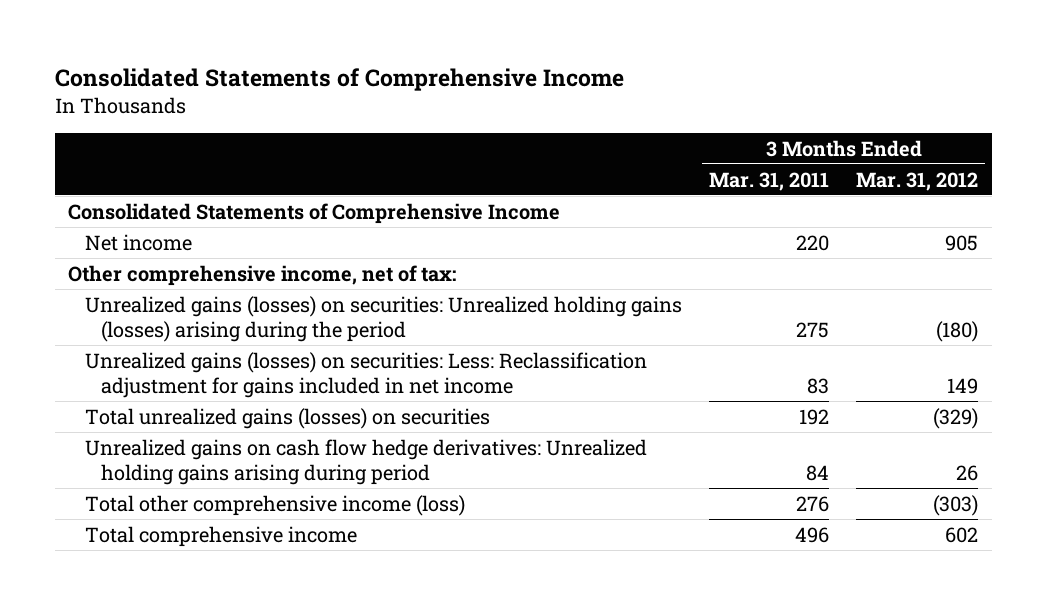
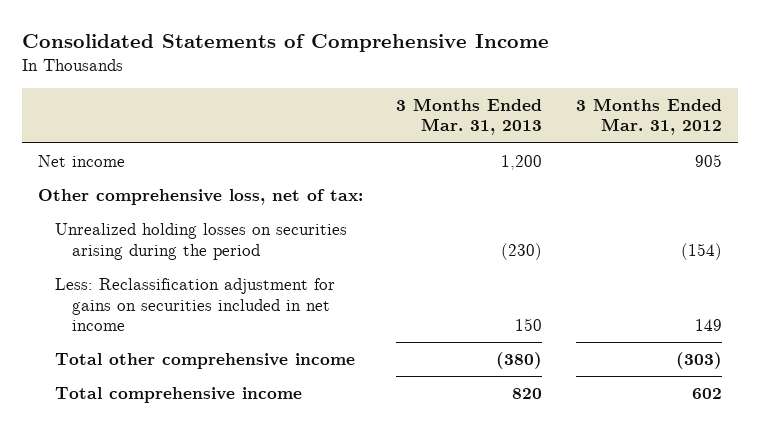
[708,171,829,191] Mar. 31, 2011 -> none
none -> [396,97,543,136] 3 Months Ended Mar. 31, 2013
[68,202,561,224] Consolidated Statements of Comprehensive Income -> none
[84,407,490,429] Total unrealized gains (losses) on securities -> none
[84,438,647,485] Unrealized gains on cash flow hedge derivatives: Unrealized holding gains arising during period -> none
[68,264,457,286] Other comprehensive income, net of tax: -> [38,188,364,205] Other comprehensive loss, net of tax:
[84,295,682,342] Unrealized gains (losses) on securities: Unrealized holding gains (losses) arising during the period -> [55,222,348,260] Unrealized holding losses on securities arising during the period
[936,320,979,342] (180) -> [680,242,722,260] (154)
[84,351,647,398] Unrealized gains (losses) on securities: Less: Reclassification adjustment for gains included in net income -> [55,277,336,332] Less: Reclassification adjustment for gains on securities included in net income
[84,494,465,516] Total other comprehensive income (loss) -> [55,352,356,369] Total other comprehensive income

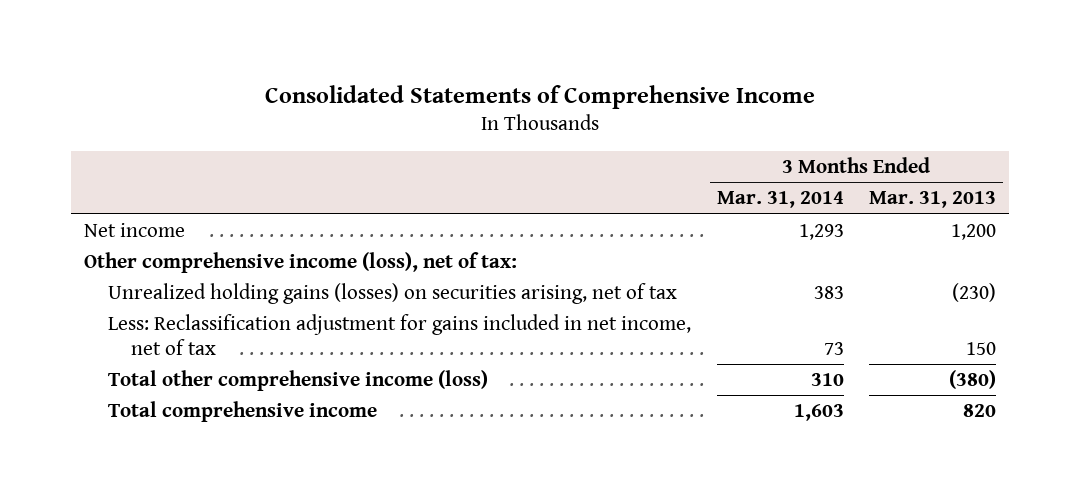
[575,97,722,136] 3 Months Ended Mar. 31, 2012 -> none
none -> [716,191,844,209] Mar. 31, 2014
[38,188,364,205] Other comprehensive loss, net of tax: -> [83,252,517,274] Other comprehensive income (loss), net of tax:
[55,222,348,260] Unrealized holding losses on securities arising during the period -> [107,283,677,305] Unrealized holding gains (losses) on securities arising, net of tax
[55,277,336,332] Less: Reclassification adjustment for gains on securities included in net income -> [107,314,691,355] Less: Reclassification adjustment for gains included in net income, net of tax
[55,352,356,369] Total other comprehensive income -> [107,370,488,392] Total other comprehensive income (loss)

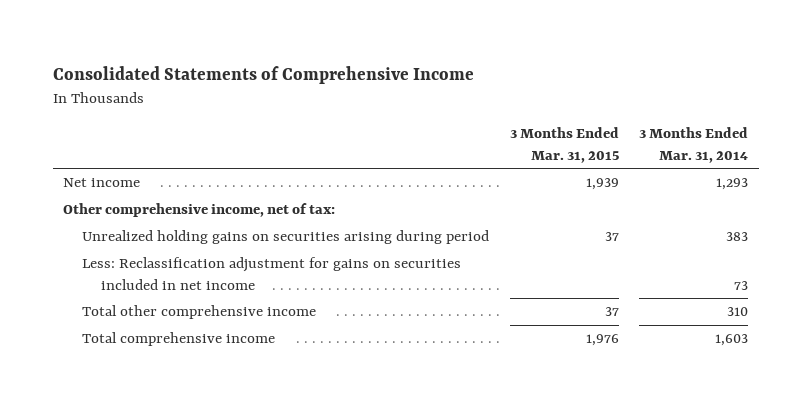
[869,191,997,209] Mar. 31, 2013 -> none
none -> [509,127,619,164] 3 Months Ended Mar. 31, 2015
[83,252,517,274] Other comprehensive income (loss), net of tax: -> [63,203,336,218] Other comprehensive income, net of tax:
[107,283,677,305] Unrealized holding gains (losses) on securities arising, net of tax -> [82,230,490,245] Unrealized holding gains on securities arising during period
[107,314,691,355] Less: Reclassification adjustment for gains included in net income, net of tax -> [82,257,462,290] Less: Reclassification adjustment for gains on securities included in net income
[107,370,488,392] Total other comprehensive income (loss) -> [82,305,317,320] Total other comprehensive income

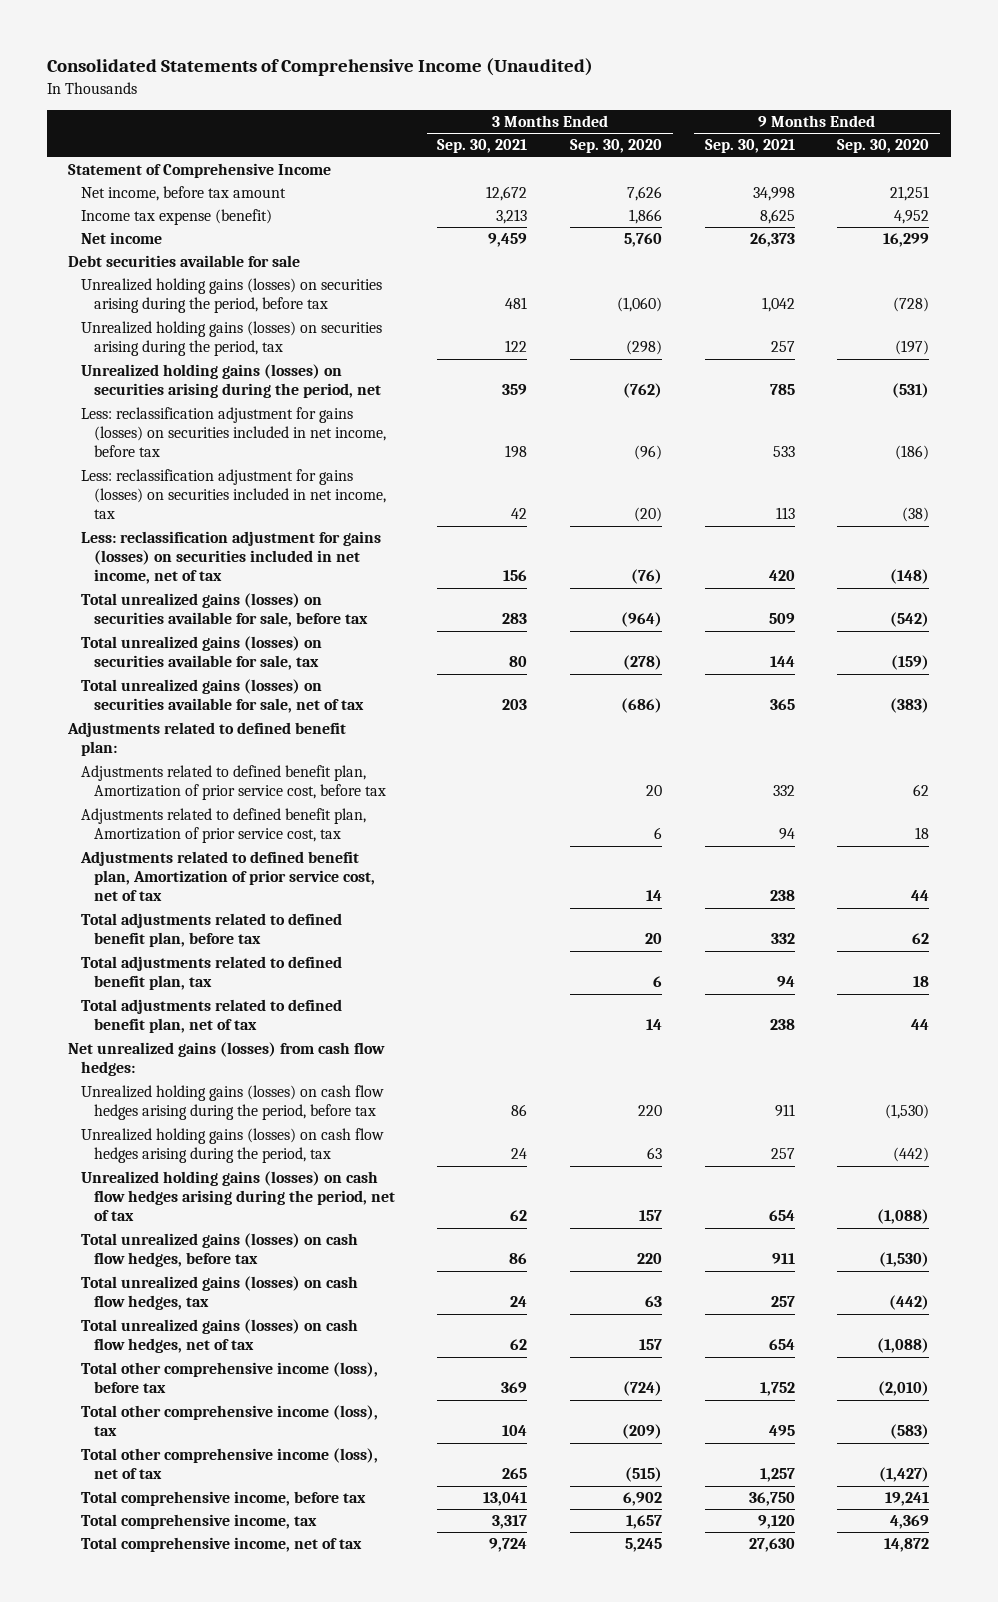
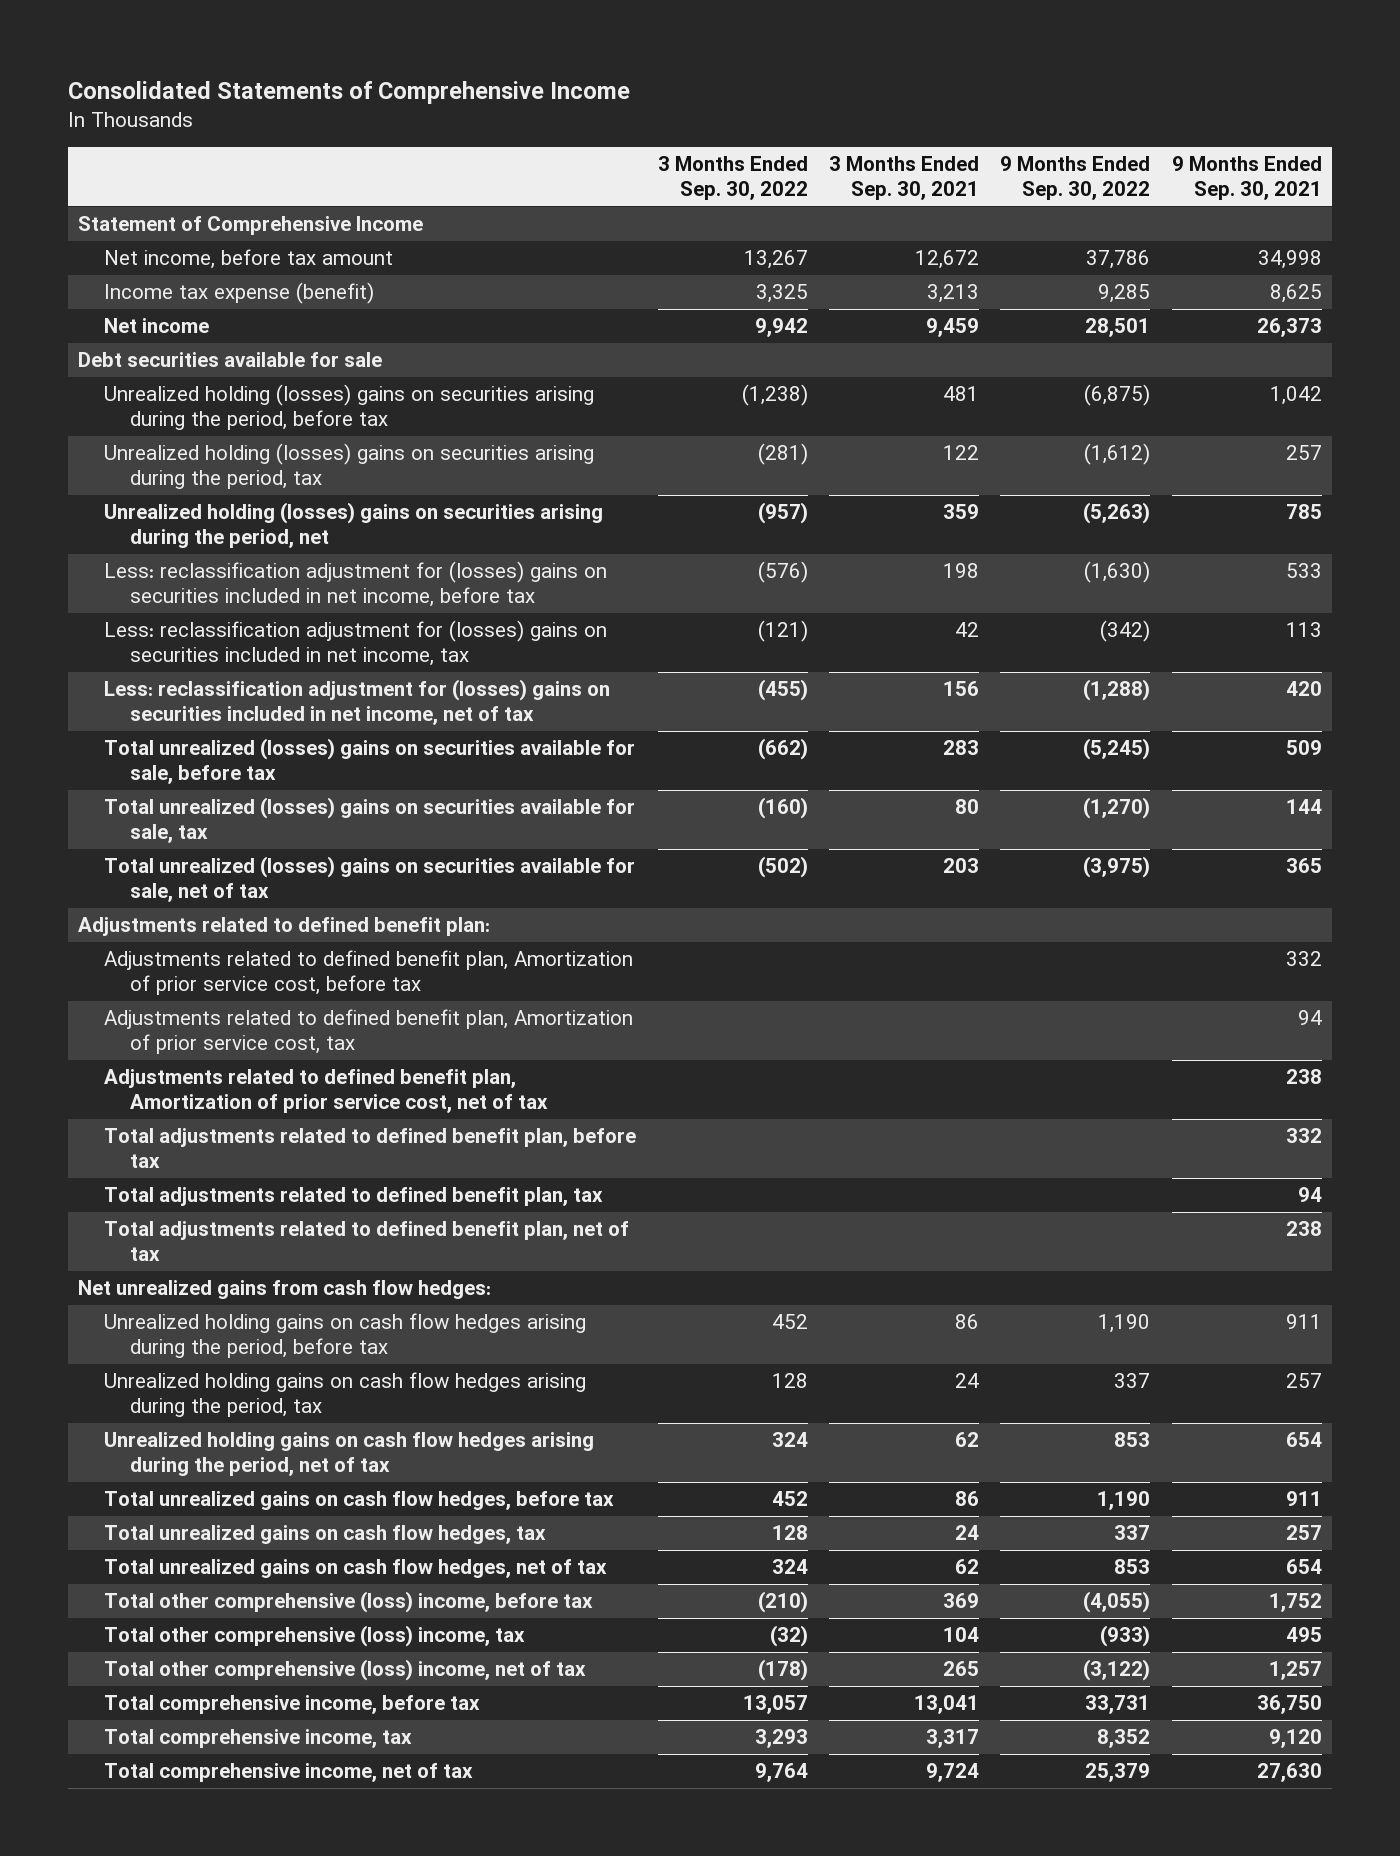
[46,57,593,76] Consolidated Statements of Comprehensive Income (Unaudited) -> [67,81,630,105] Consolidated Statements of Comprehensive Income
[570,139,663,154] Sep. 30, 2020 -> none
[837,139,930,154] Sep. 30, 2020 -> none
none -> [657,156,808,201] 3 Months Ended Sep. 30, 2022
none -> [1000,156,1151,201] 9 Months Ended Sep. 30, 2022
[80,278,382,314] Unrealized holding gains (losses) on securities arising during the period, before tax -> [104,384,595,431] Unrealized holding (losses) gains on securities arising during the period, before tax
[80,321,382,357] Unrealized holding gains (losses) on securities arising during the period, tax -> [104,443,595,490] Unrealized holding (losses) gains on securities arising during the period, tax
[80,364,381,399] Unrealized holding gains (losses) on securities arising during the period, net -> [104,502,604,549] Unrealized holding (losses) gains on securities arising during the period, net
[80,407,386,458] Less: reclassification adjustment for gains (losses) on securities included in net income, before tax -> [104,561,608,608] Less: reclassification adjustment for (losses) gains on securities included in net income, before tax
[80,469,386,520] Less: reclassification adjustment for gains (losses) on securities included in net income, tax -> [104,620,608,667] Less: reclassification adjustment for (losses) gains on securities included in net income, tax
[80,531,381,585] Less: reclassification adjustment for gains (losses) on securities included in net income, net of tax -> [104,679,611,726] Less: reclassification adjustment for (losses) gains on securities included in net income, net of tax
[80,593,368,628] Total unrealized gains (losses) on securities available for sale, before tax -> [104,738,636,785] Total unrealized (losses) gains on securities available for sale, before tax
[80,636,322,671] Total unrealized gains (losses) on securities available for sale, tax -> [104,797,636,844] Total unrealized (losses) gains on securities available for sale, tax
[80,679,364,714] Total unrealized gains (losses) on securities available for sale, net of tax -> [104,856,636,903] Total unrealized (losses) gains on securities available for sale, net of tax
[68,1042,386,1077] Net unrealized gains (losses) from cash flow hedges: -> [78,1280,492,1300] Net unrealized gains from cash flow hedges:
[80,1085,384,1121] Unrealized holding gains (losses) on cash flow hedges arising during the period, before tax -> [104,1313,587,1359] Unrealized holding gains on cash flow hedges arising during the period, before tax
[80,1128,384,1164] Unrealized holding gains (losses) on cash flow hedges arising during the period, tax -> [104,1372,587,1418] Unrealized holding gains on cash flow hedges arising during the period, tax
[80,1171,395,1222] Unrealized holding gains (losses) on cash flow hedges arising during the period, net of tax -> [104,1432,595,1477] Unrealized holding gains on cash flow hedges arising during the period, net of tax
[80,1233,358,1268] Total unrealized gains (losses) on cash flow hedges, before tax -> [104,1491,615,1511] Total unrealized gains on cash flow hedges, before tax
[80,1276,358,1311] Total unrealized gains (losses) on cash flow hedges, tax -> [104,1525,547,1545] Total unrealized gains on cash flow hedges, tax
[80,1319,358,1354] Total unrealized gains (losses) on cash flow hedges, net of tax -> [104,1559,608,1579] Total unrealized gains on cash flow hedges, net of tax
[80,1362,378,1394] Total other comprehensive income (loss), before tax -> [104,1591,594,1614] Total other comprehensive (loss) income, before tax
[80,1405,378,1437] Total other comprehensive income (loss), tax -> [104,1625,526,1648] Total other comprehensive (loss) income, tax
[80,1448,378,1480] Total other comprehensive income (loss), net of tax -> [104,1659,587,1682] Total other comprehensive (loss) income, net of tax

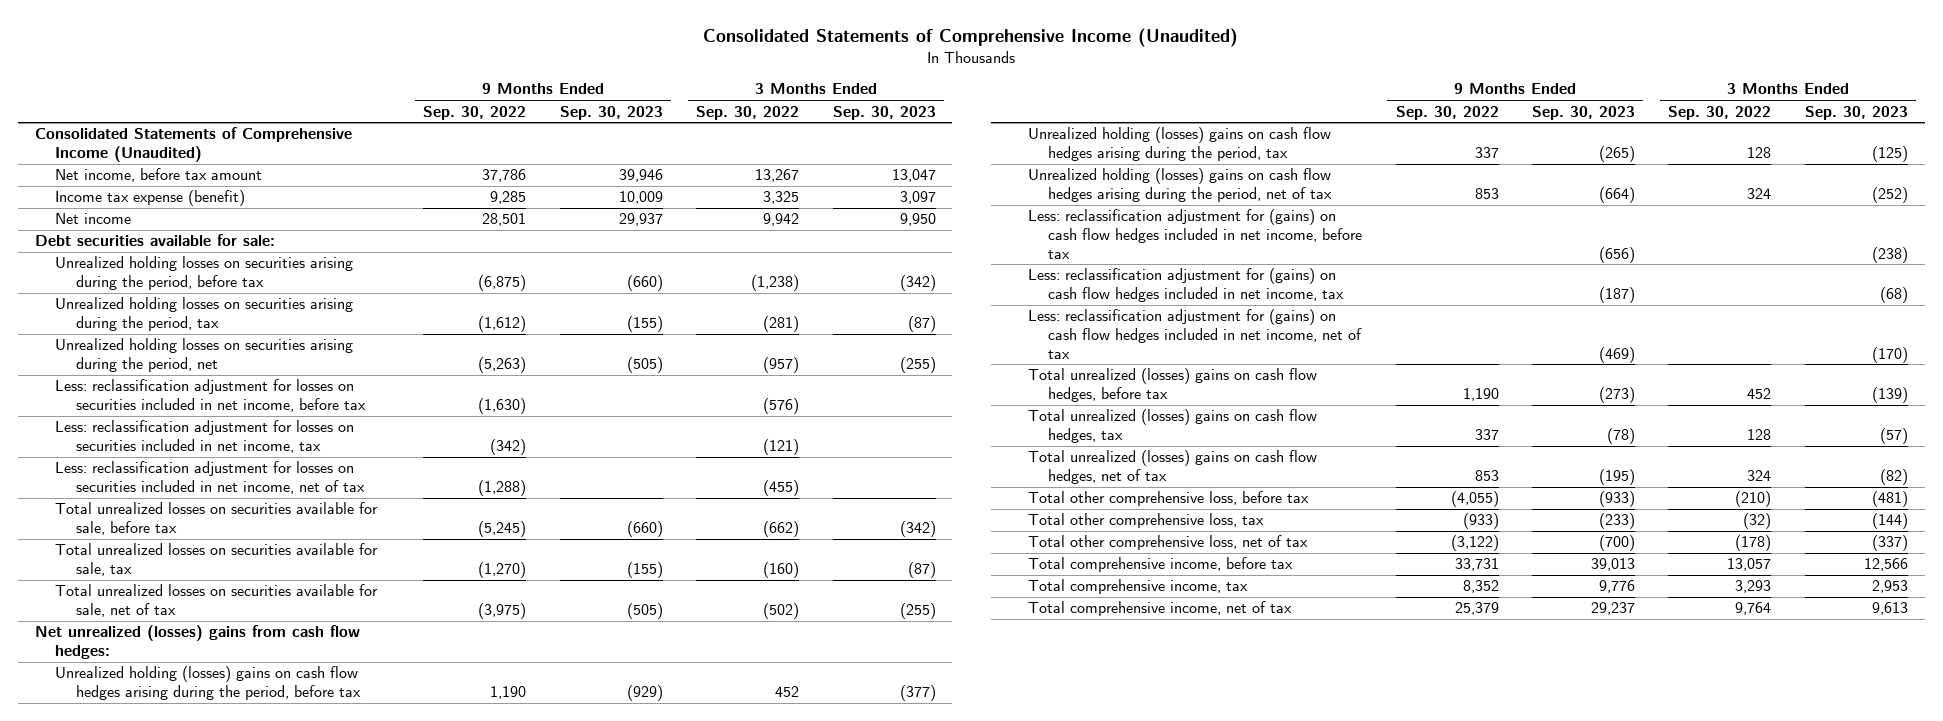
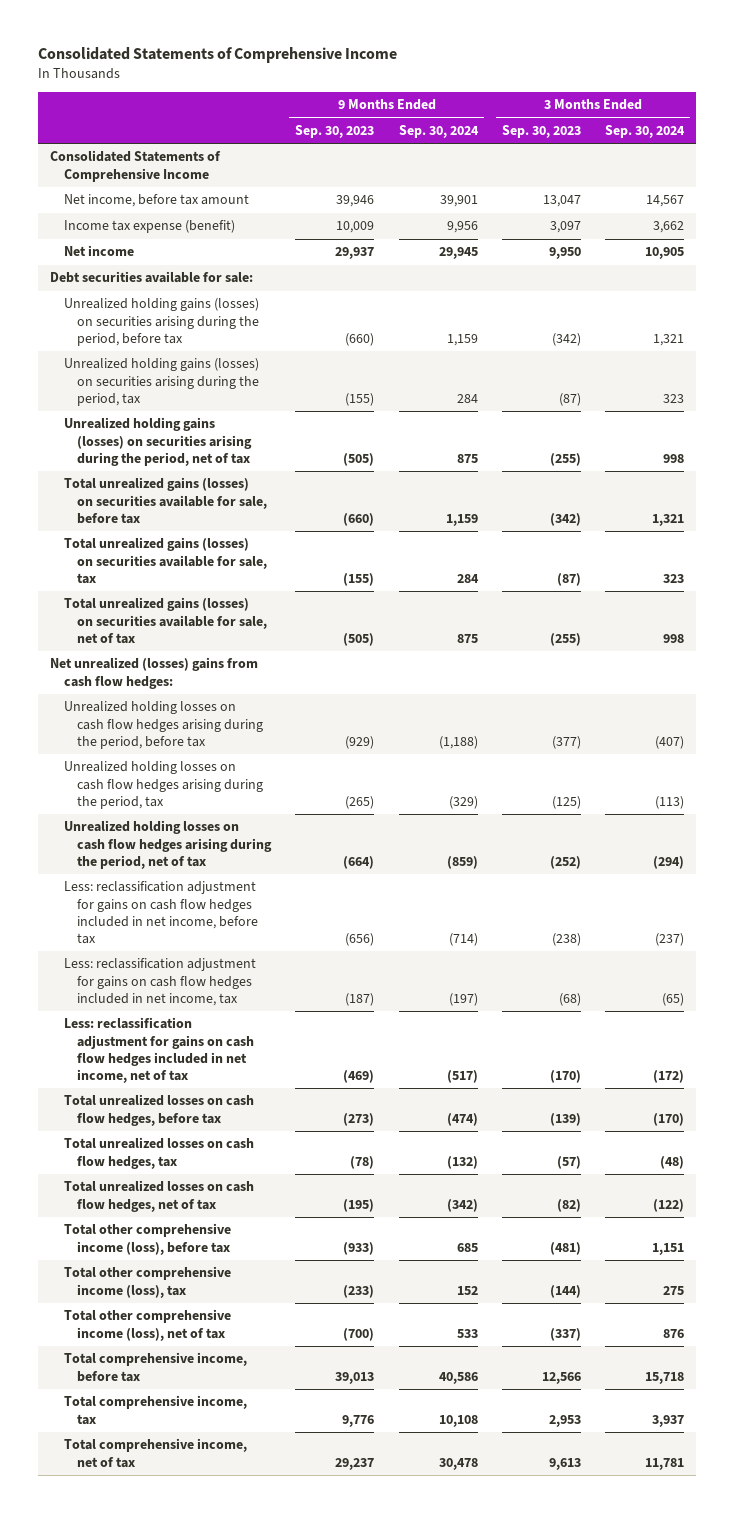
[703,28,1239,48] Consolidated Statements of Comprehensive Income (Unaudited) -> [37,47,397,64] Consolidated Statements of Comprehensive Income
[423,105,527,120] Sep. 30, 2022 -> none
[696,105,800,120] Sep. 30, 2022 -> none
none -> [398,124,479,138] Sep. 30, 2024
none -> [604,124,685,138] Sep. 30, 2024
[35,127,353,163] Consolidated Statements of Comprehensive Income (Unaudited) -> [49,150,221,182] Consolidated Statements of Comprehensive Income
[55,379,366,413] Less: reclassification adjustment for losses on securities included in net income, before tax -> none
[55,420,355,454] Less: reclassification adjustment for losses on securities included in net income, tax -> none
[55,461,365,495] Less: reclassification adjustment for losses on securities included in net income, net of tax -> none
[55,256,354,291] Unrealized holding losses on securities arising during the period, before tax -> [63,298,260,346] Unrealized holding gains (losses) on securities arising during the period, before tax
[55,297,354,332] Unrealized holding losses on securities arising during the period, tax -> [63,358,260,406] Unrealized holding gains (losses) on securities arising during the period, tax
[55,338,354,373] Unrealized holding losses on securities arising during the period, net -> [63,417,253,466] Unrealized holding gains (losses) on securities arising during the period, net of tax
[55,502,379,536] Total unrealized losses on securities available for sale, before tax -> [63,477,268,524] Total unrealized gains (losses) on securities available for sale, before tax
[55,543,379,577] Total unrealized losses on securities available for sale, tax -> [63,537,268,584] Total unrealized gains (losses) on securities available for sale, tax
[55,584,379,618] Total unrealized losses on securities available for sale, net of tax -> [63,597,268,644] Total unrealized gains (losses) on securities available for sale, net of tax
[55,666,361,701] Unrealized holding (losses) gains on cash flow hedges arising during the period, before tax -> [63,701,264,749] Unrealized holding losses on cash flow hedges arising during the period, before tax
[1027,127,1331,162] Unrealized holding (losses) gains on cash flow hedges arising during the period, tax -> [63,761,264,809] Unrealized holding losses on cash flow hedges arising during the period, tax
[1027,168,1333,203] Unrealized holding (losses) gains on cash flow hedges arising during the period, net of tax -> [63,820,273,869] Unrealized holding losses on cash flow hedges arising during the period, net of tax
[1027,209,1363,259] Less: reclassification adjustment for (gains) on cash flow hedges included in net income, before tax -> [63,881,259,944] Less: reclassification adjustment for gains on cash flow hedges included in net income, before tax
[1027,268,1345,303] Less: reclassification adjustment for (gains) on cash flow hedges included in net income, tax -> [63,958,256,1006] Less: reclassification adjustment for gains on cash flow hedges included in net income, tax
[1027,309,1363,359] Less: reclassification adjustment for (gains) on cash flow hedges included in net income, net of tax -> [63,1017,255,1083] Less: reclassification adjustment for gains on cash flow hedges included in net income, net of tax
[1027,368,1317,403] Total unrealized (losses) gains on cash flow hedges, before tax -> [63,1094,254,1126] Total unrealized losses on cash flow hedges, before tax
[1027,409,1317,444] Total unrealized (losses) gains on cash flow hedges, tax -> [63,1137,254,1169] Total unrealized losses on cash flow hedges, tax
[1027,450,1317,485] Total unrealized (losses) gains on cash flow hedges, net of tax -> [63,1180,254,1212] Total unrealized losses on cash flow hedges, net of tax
[1027,491,1309,507] Total other comprehensive loss, before tax -> [63,1223,231,1255] Total other comprehensive income (loss), before tax
[1027,513,1264,529] Total other comprehensive loss, tax -> [63,1266,231,1298] Total other comprehensive income (loss), tax
[1027,535,1308,551] Total other comprehensive loss, net of tax -> [63,1309,231,1341] Total other comprehensive income (loss), net of tax

